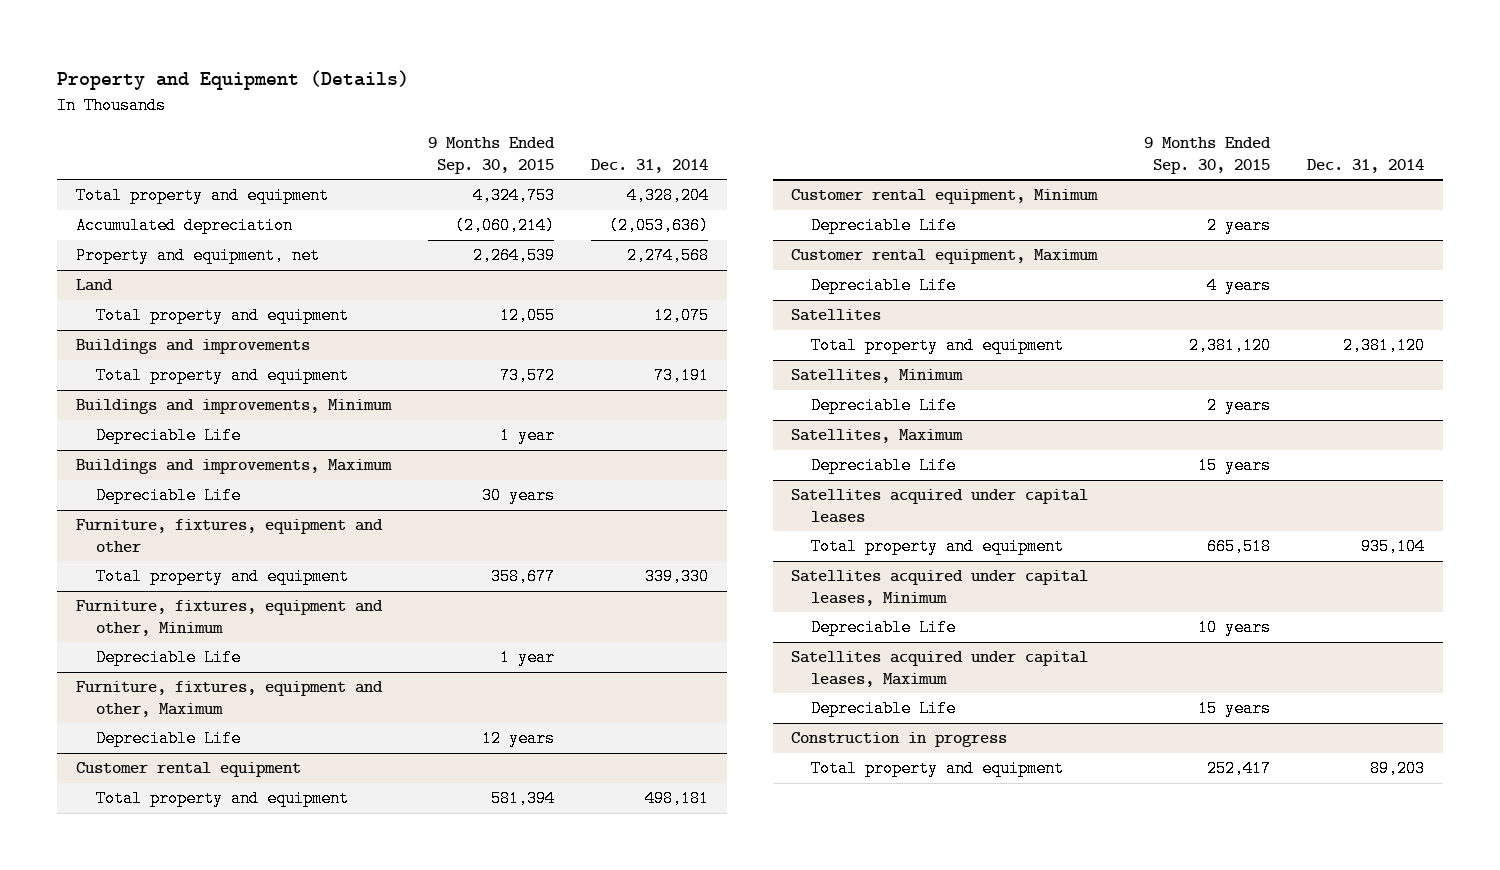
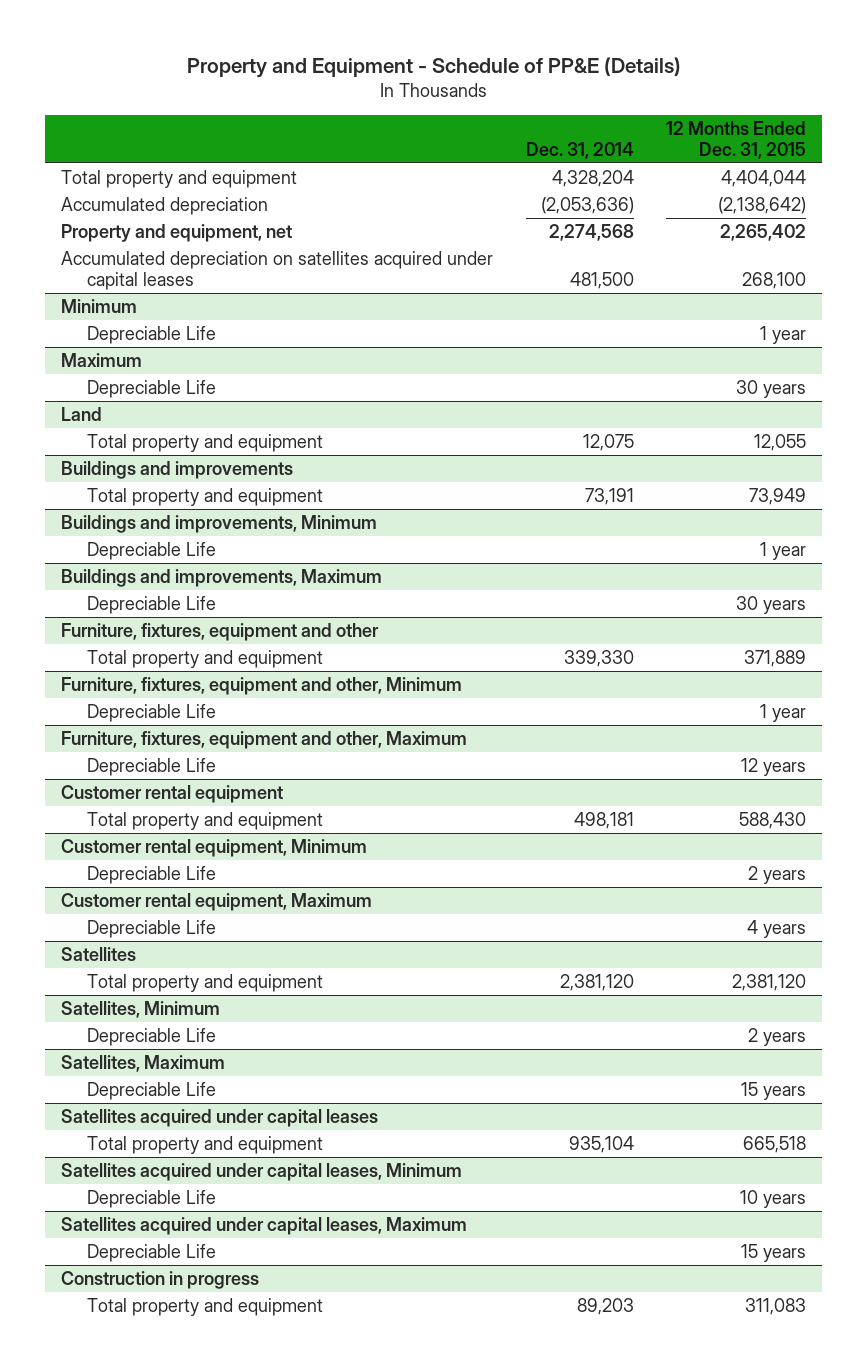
[57,70,410,91] Property and Equipment (Details) -> [186,56,681,78] Property and Equipment - Schedule of PP&E (Details)
[428,137,556,175] 9 Months Ended Sep. 30, 2015 -> none
none -> [665,121,806,159] 12 Months Ended Dec. 31, 2015
none -> [61,251,494,290] Accumulated depreciation on satellites acquired under capital leases
none -> [61,299,138,314] Minimum
none -> [86,326,216,345] Depreciable Life
none -> [61,353,143,368] Maximum
none -> [86,380,216,399] Depreciable Life

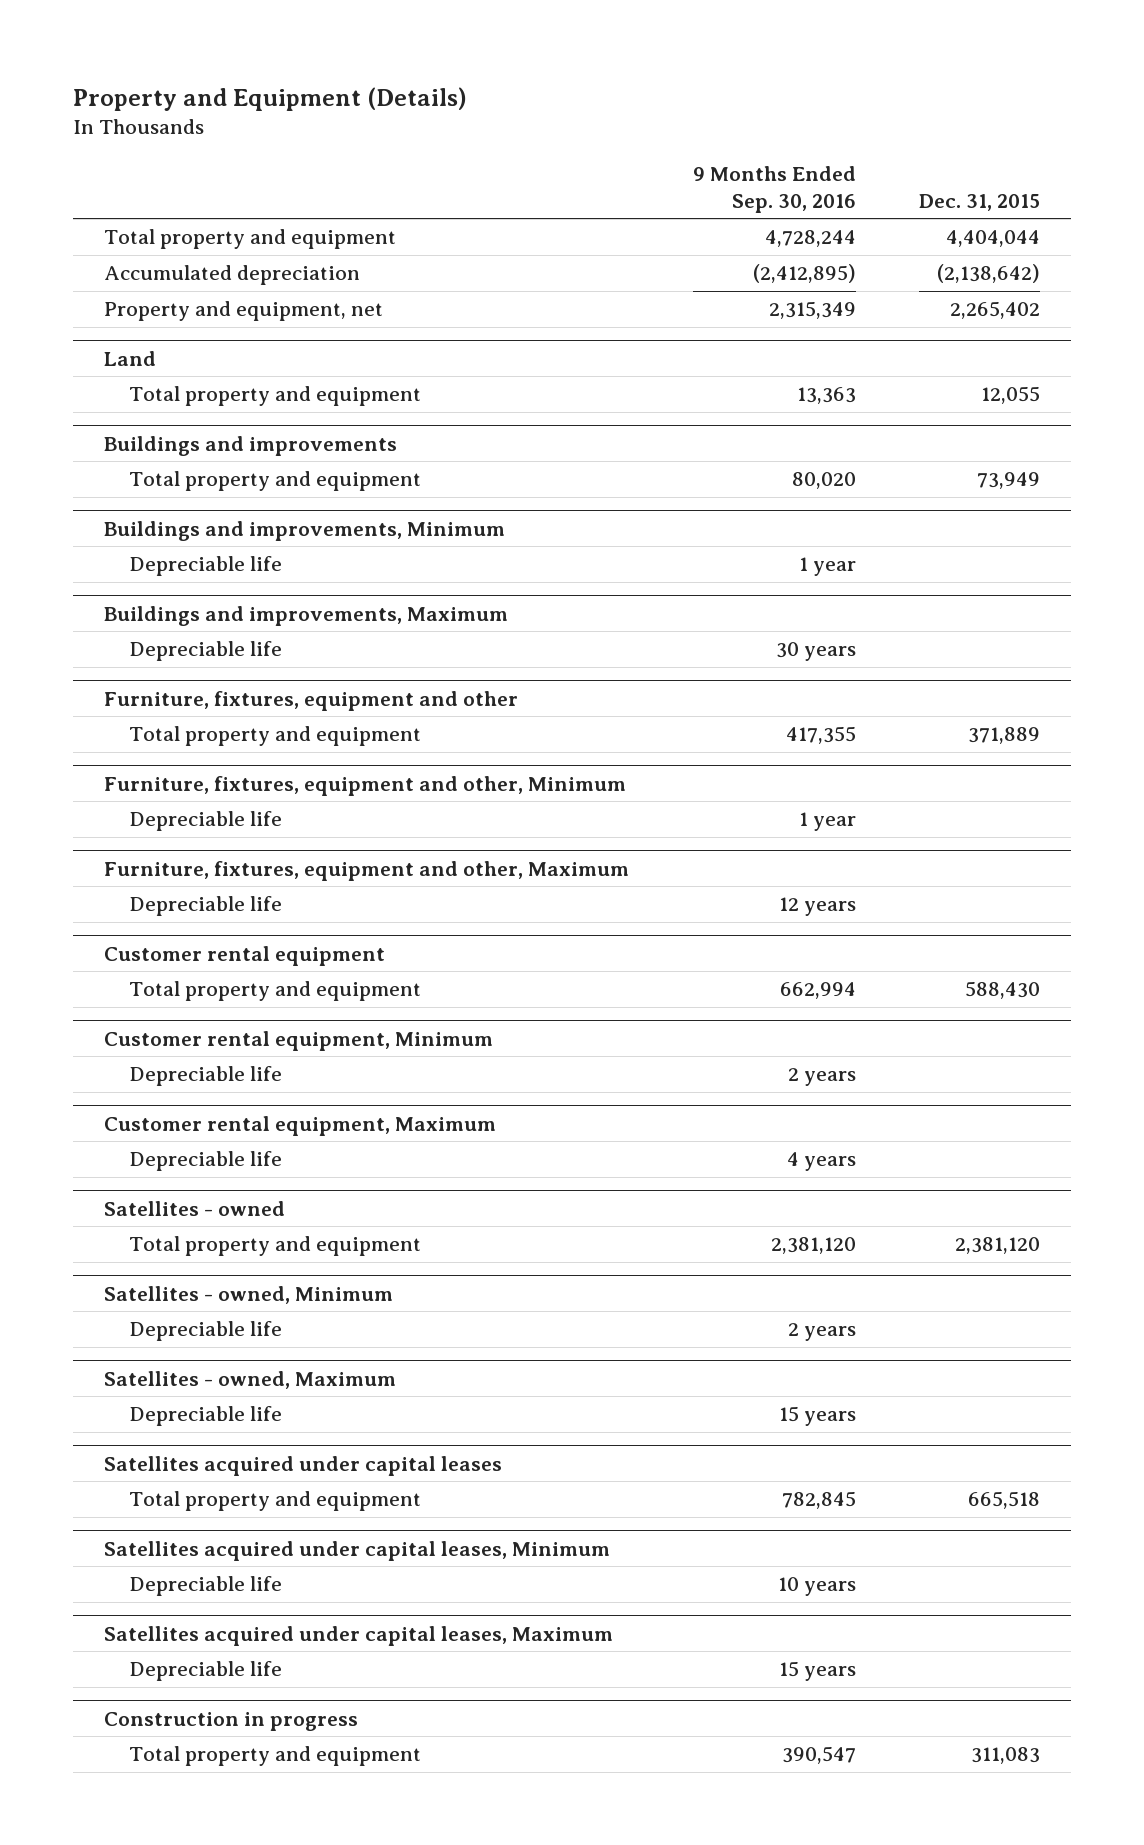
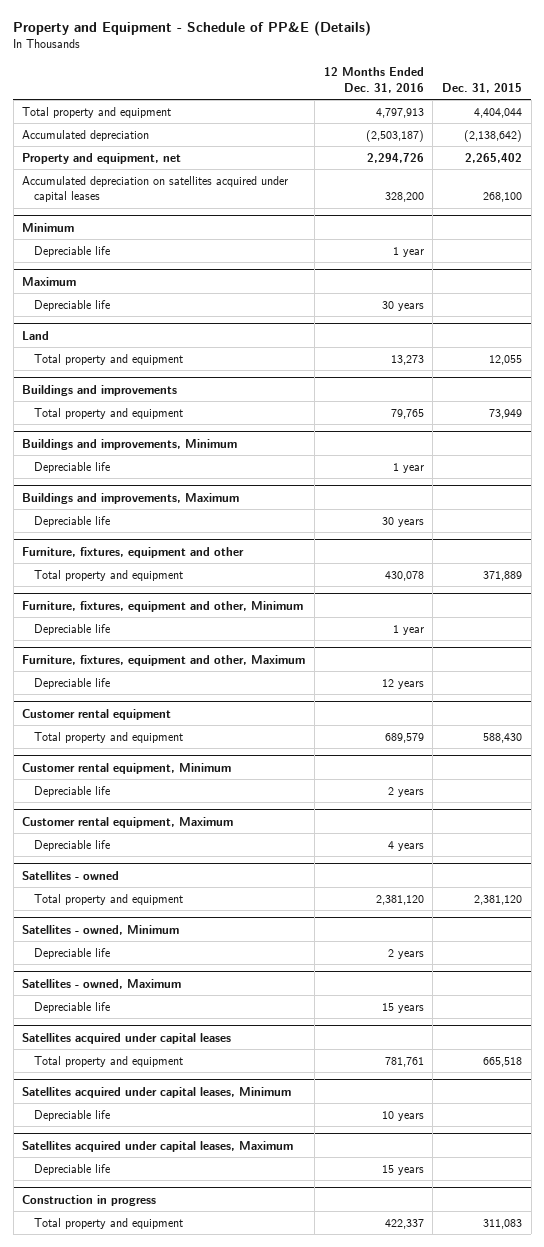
[72,86,467,111] Property and Equipment (Details) -> [13,20,372,36] Property and Equipment - Schedule of PP&E (Details)
[692,165,856,213] 9 Months Ended Sep. 30, 2016 -> none
none -> [323,67,424,93] 12 Months Ended Dec. 31, 2016
none -> [22,175,289,203] Accumulated depreciation on satellites acquired under capital leases
none -> [22,222,75,232] Minimum
none -> [34,245,111,257] Depreciable life
none -> [22,276,77,286] Maximum
none -> [34,299,111,311] Depreciable life

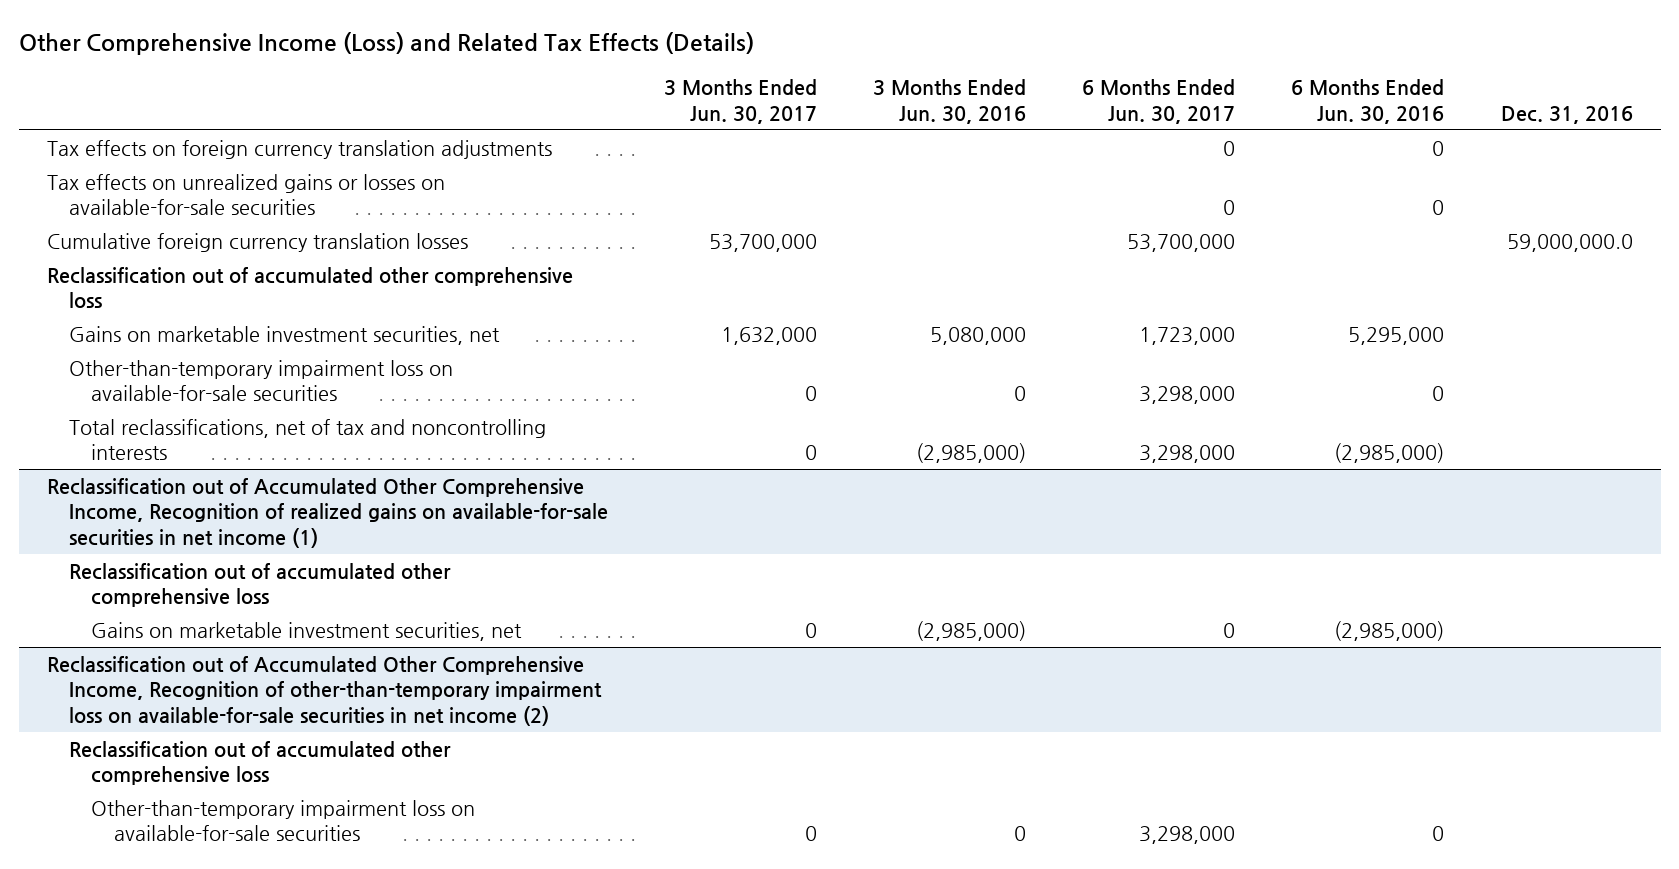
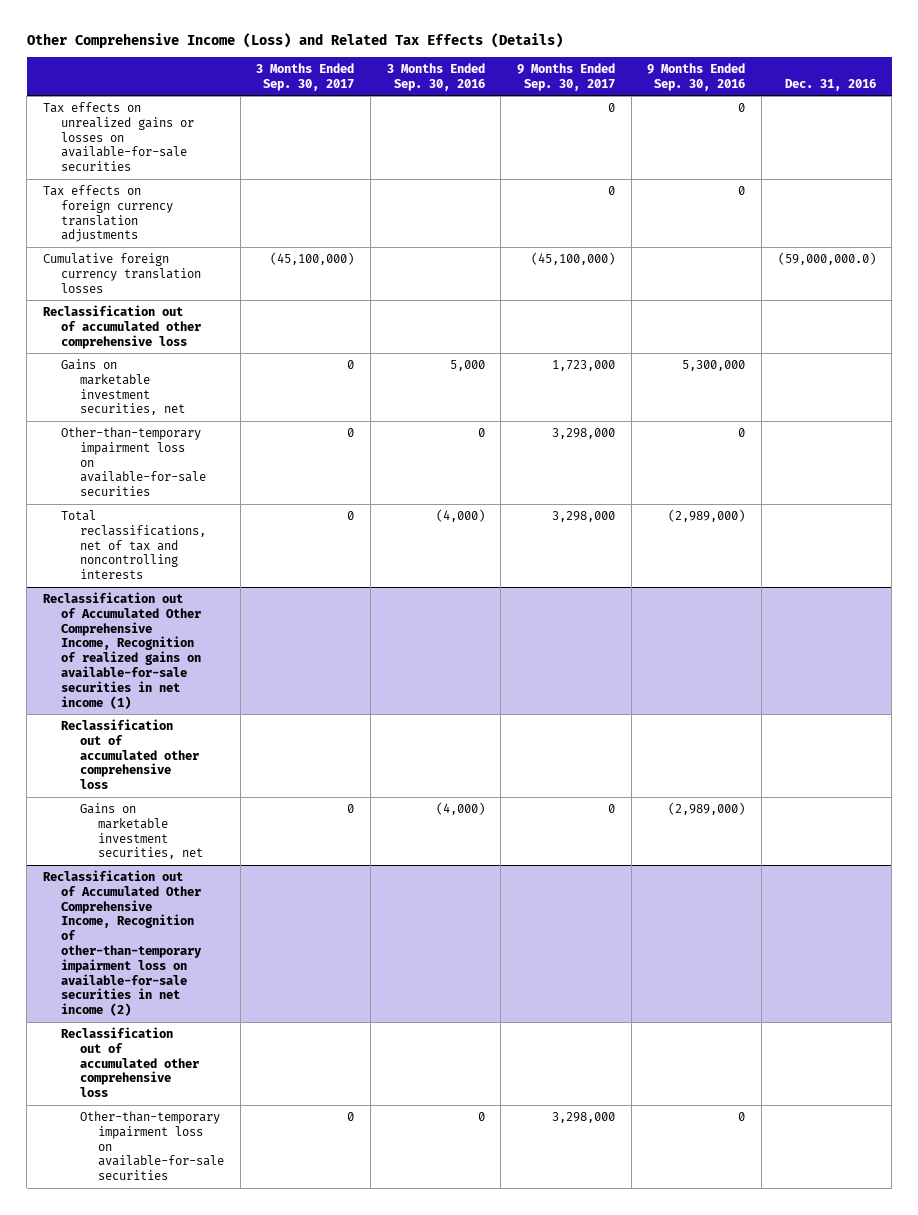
[664,79,818,124] 3 Months Ended Jun. 30, 2017 -> none
[873,79,1027,124] 3 Months Ended Jun. 30, 2016 -> none
[1082,79,1236,124] 6 Months Ended Jun. 30, 2017 -> none
[1291,79,1445,124] 6 Months Ended Jun. 30, 2016 -> none
none -> [256,62,355,91] 3 Months Ended Sep. 30, 2017
none -> [386,62,485,91] 3 Months Ended Sep. 30, 2016
none -> [516,62,615,91] 9 Months Ended Sep. 30, 2017
none -> [647,62,746,91] 9 Months Ended Sep. 30, 2016
[46,140,552,160] Tax effects on foreign currency translation adjustments -> [42,184,174,243] Tax effects on foreign currency translation adjustments
[1506,234,1633,253] 59,000,000.0 -> [777,251,876,265] (59,000,000.0)

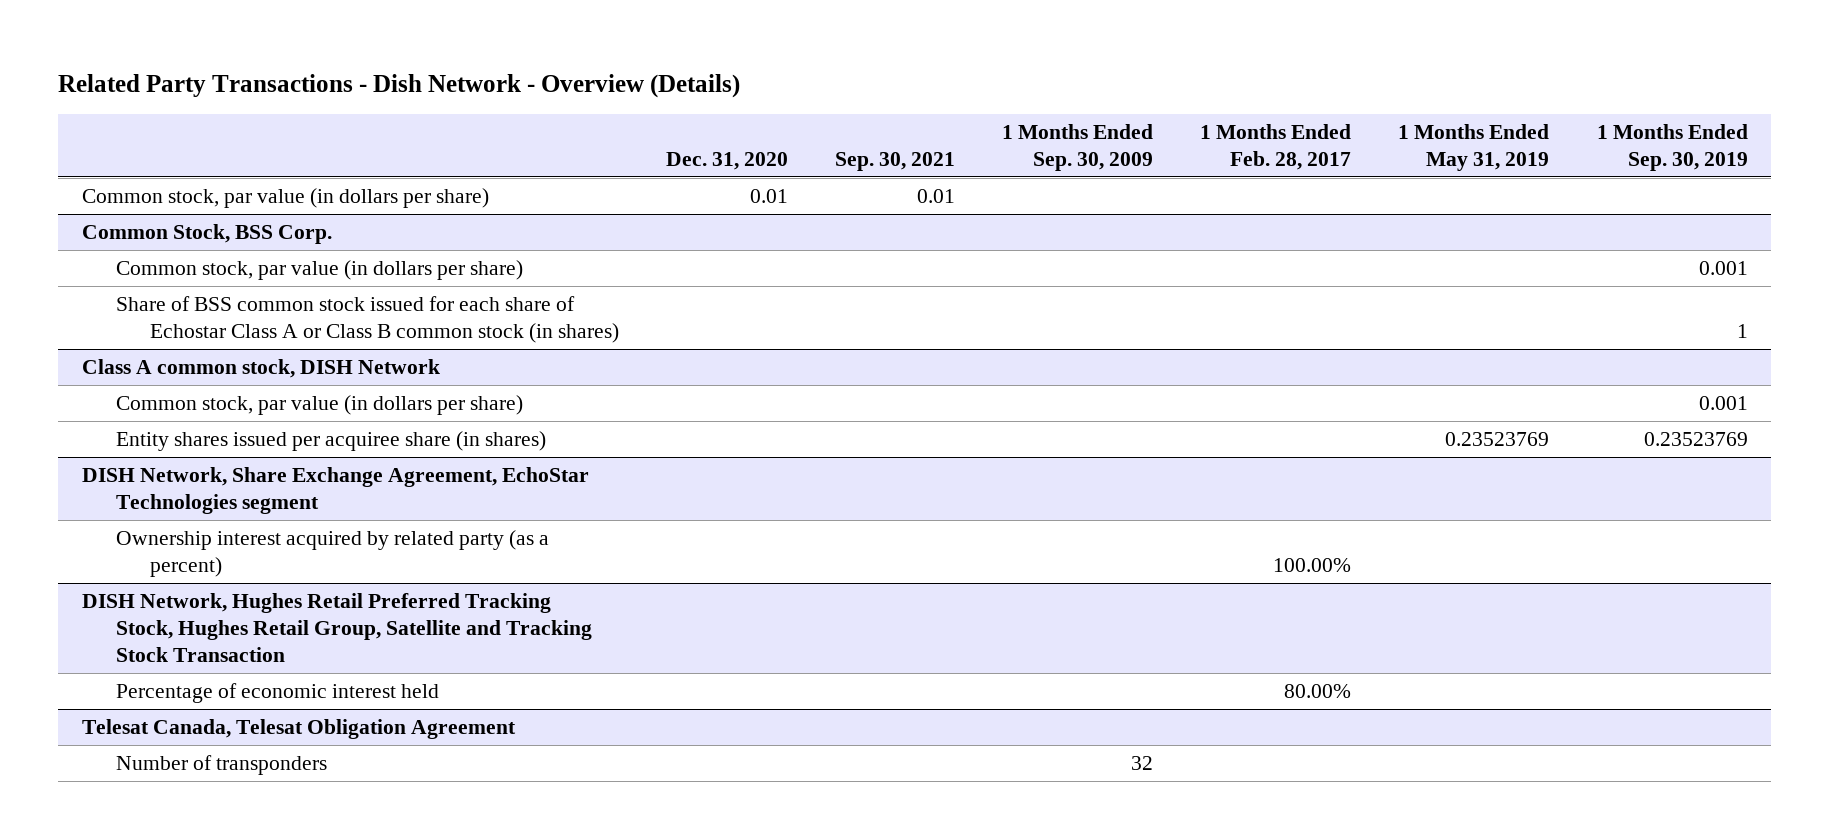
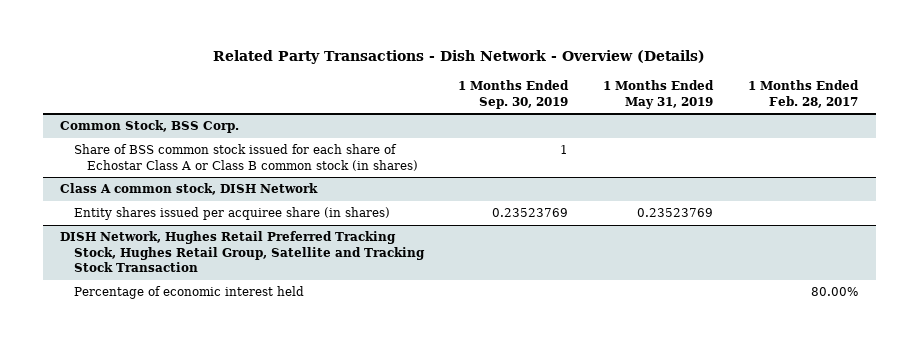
[666,151,789,170] Dec. 31, 2020 -> none
[835,151,956,171] Sep. 30, 2021 -> none
[1002,124,1154,171] 1 Months Ended Sep. 30, 2009 -> none
[81,188,489,209] Common stock, par value (in dollars per share) -> none
[115,260,523,281] Common stock, par value (in dollars per share) -> none
[115,395,523,416] Common stock, par value (in dollars per share) -> none
[81,467,589,514] DISH Network, Share Exchange Agreement, EchoStar Technologies segment -> none
[115,530,549,577] Ownership interest acquired by related party (as a percent) -> none
[81,719,516,740] Telesat Canada, Telesat Obligation Agreement -> none
[115,755,327,776] Number of transponders -> none

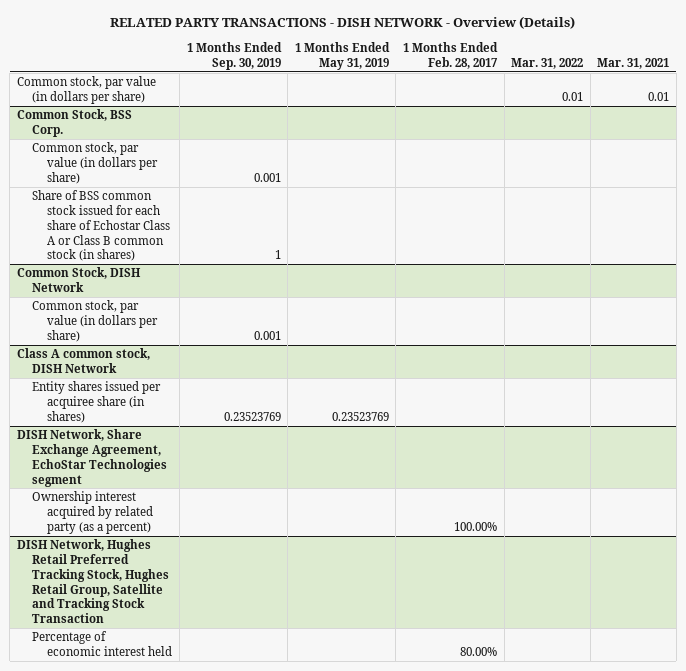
[213,50,706,65] Related Party Transactions - Dish Network - Overview (Details) -> [110,16,576,30] RELATED PARTY TRANSACTIONS - DISH NETWORK - Overview (Details)
none -> [511,57,584,69] Mar. 31, 2022
none -> [597,57,670,69] Mar. 31, 2021
none -> [16,76,156,104] Common stock, par value (in dollars per share)
none -> [32,142,159,184] Common stock, par value (in dollars per share)
none -> [16,267,141,292] Common Stock, DISH Network
none -> [32,300,159,342] Common stock, par value (in dollars per share)
none -> [16,429,168,487] DISH Network, Share Exchange Agreement, EchoStar Technologies segment
none -> [32,491,154,534] Ownership interest acquired by related party (as a percent)

